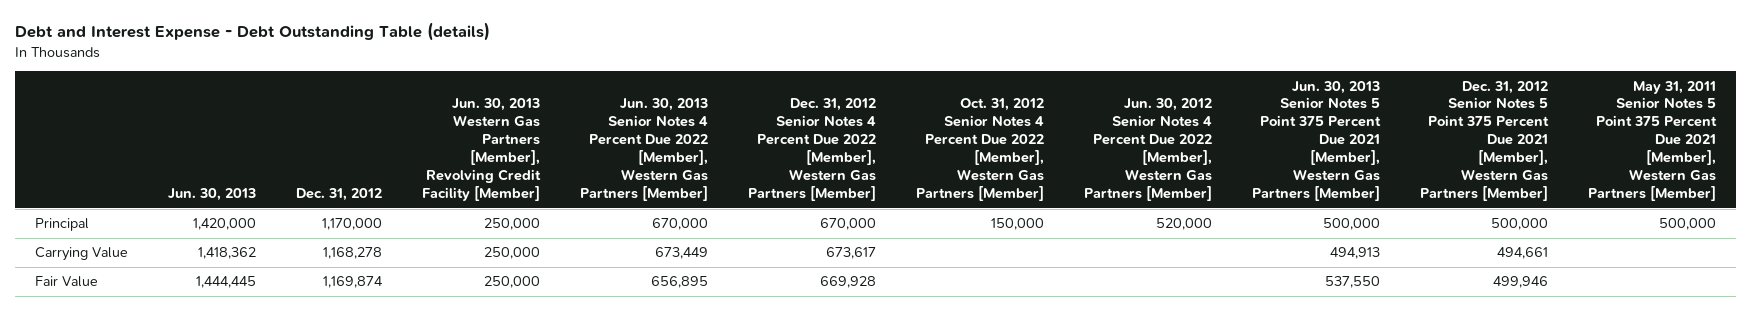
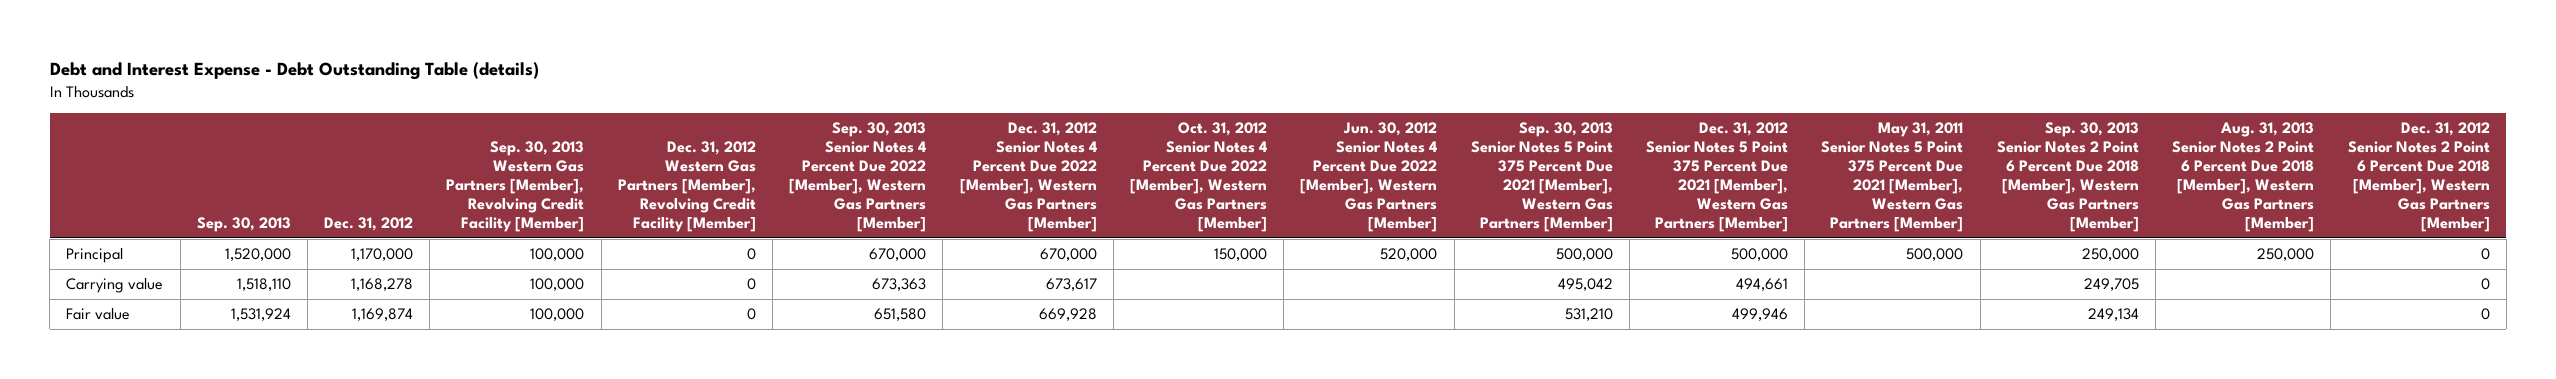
[167,188,256,202] Jun. 30, 2013 -> none
[422,98,542,202] Jun. 30, 2013 Western Gas Partners [Member], Revolving Credit Facility [Member] -> none
[580,98,709,202] Jun. 30, 2013 Senior Notes 4 Percent Due 2022 [Member], Western Gas Partners [Member] -> none
[1252,80,1382,202] Jun. 30, 2013 Senior Notes 5 Point 375 Percent Due 2021 [Member], Western Gas Partners [Member] -> none
none -> [196,217,291,233] Sep. 30, 2013
none -> [446,141,585,233] Sep. 30, 2013 Western Gas Partners [Member], Revolving Credit Facility [Member]
none -> [617,141,756,233] Dec. 31, 2012 Western Gas Partners [Member], Revolving Credit Facility [Member]
none -> [789,122,927,233] Sep. 30, 2013 Senior Notes 4 Percent Due 2022 [Member], Western Gas Partners [Member]
none -> [1470,122,1613,233] Sep. 30, 2013 Senior Notes 5 Point 375 Percent Due 2021 [Member], Western Gas Partners [Member]
none -> [1996,122,2139,233] Sep. 30, 2013 Senior Notes 2 Point 6 Percent Due 2018 [Member], Western Gas Partners [Member]
none -> [2172,122,2315,233] Aug. 31, 2013 Senior Notes 2 Point 6 Percent Due 2018 [Member], Western Gas Partners [Member]
none -> [2347,122,2490,233] Dec. 31, 2012 Senior Notes 2 Point 6 Percent Due 2018 [Member], Western Gas Partners [Member]
[34,247,128,262] Carrying Value -> [66,278,164,294] Carrying value
[34,276,98,288] Fair Value -> [66,308,131,321] Fair value

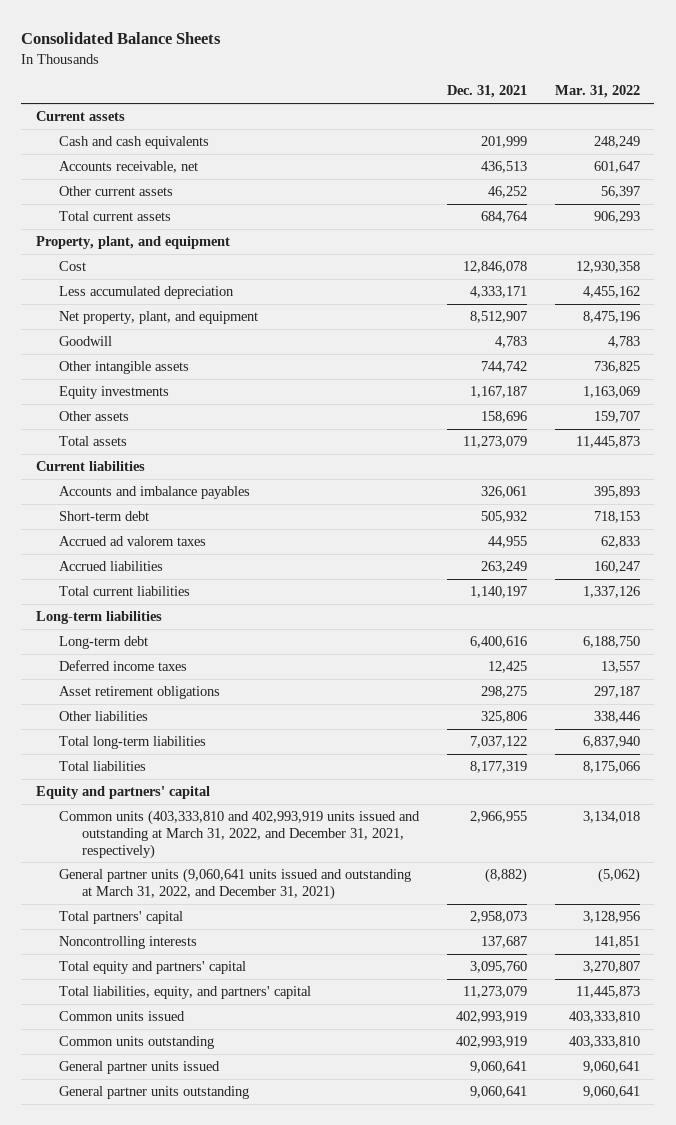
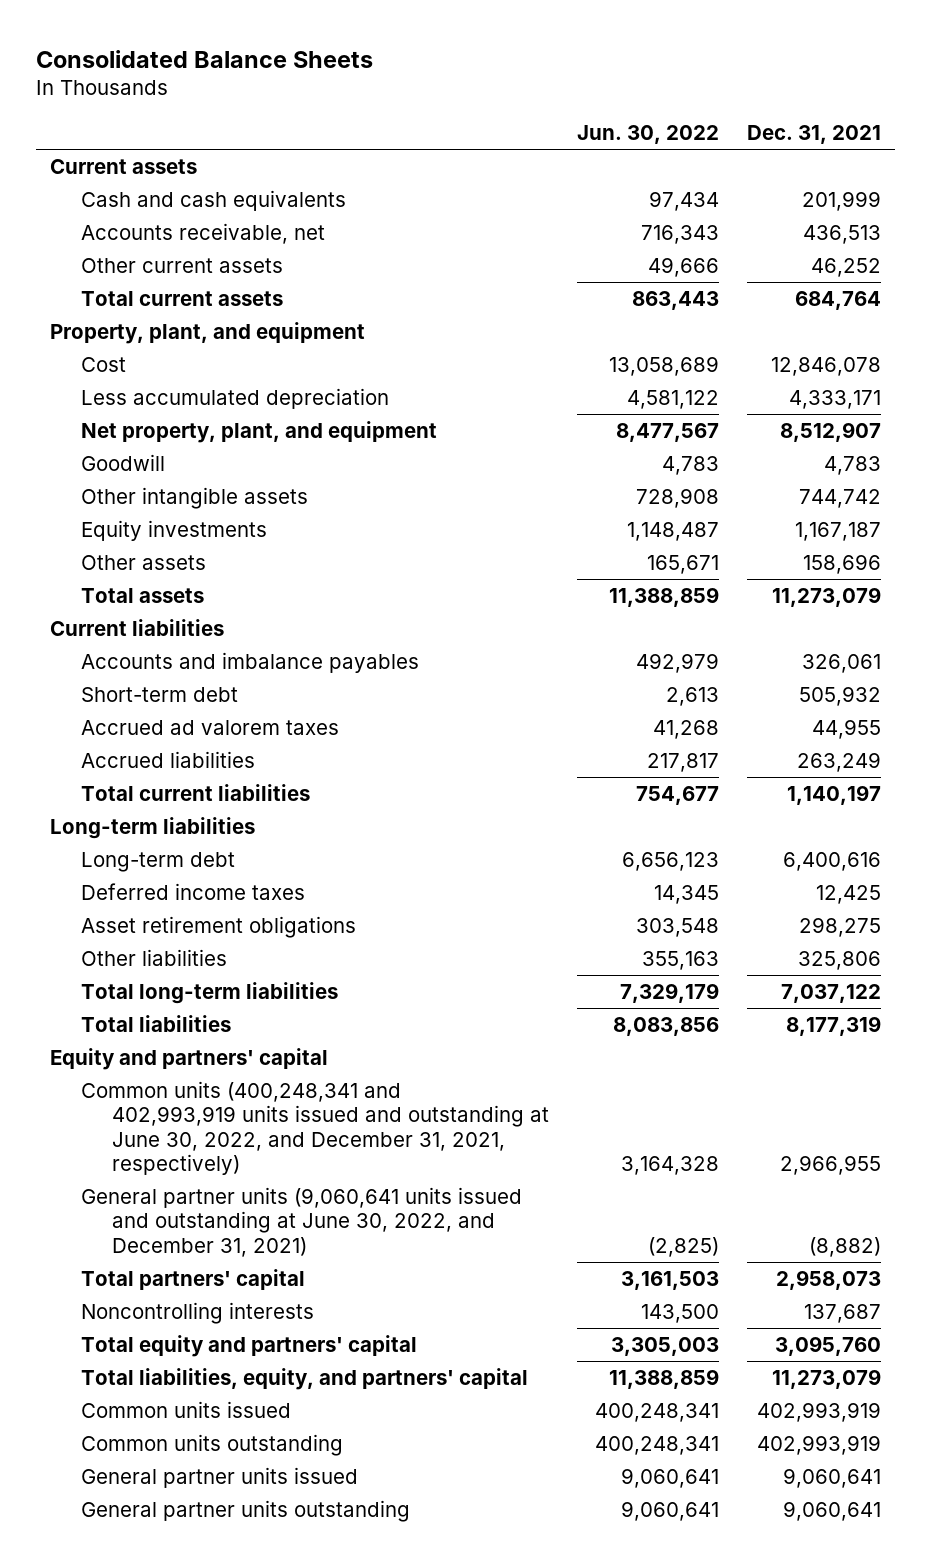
[555,85,641,99] Mar. 31, 2022 -> none
none -> [576,124,719,144] Jun. 30, 2022
[58,810,420,859] Common units (403,333,810 and 402,993,919 units issued and outstanding at March 31, 2022, and December 31, 2021, respectively) -> [81,1081,549,1176] Common units (400,248,341 and 402,993,919 units issued and outstanding at June 30, 2022, and December 31, 2021, respectively)
[58,868,411,900] General partner units (9,060,641 units issued and outstanding at March 31, 2022, and December 31, 2021) -> [81,1187,523,1257] General partner units (9,060,641 units issued and outstanding at June 30, 2022, and December 31, 2021)

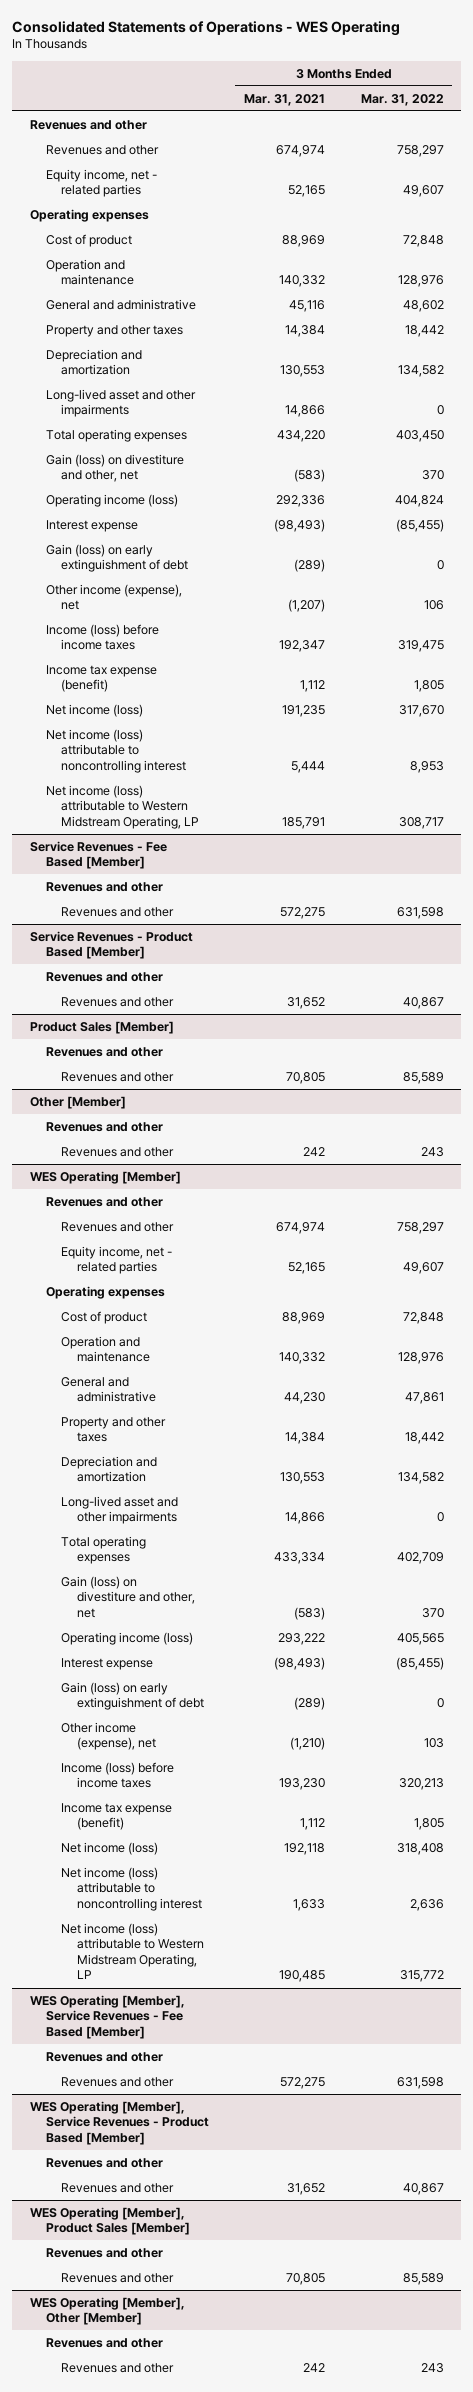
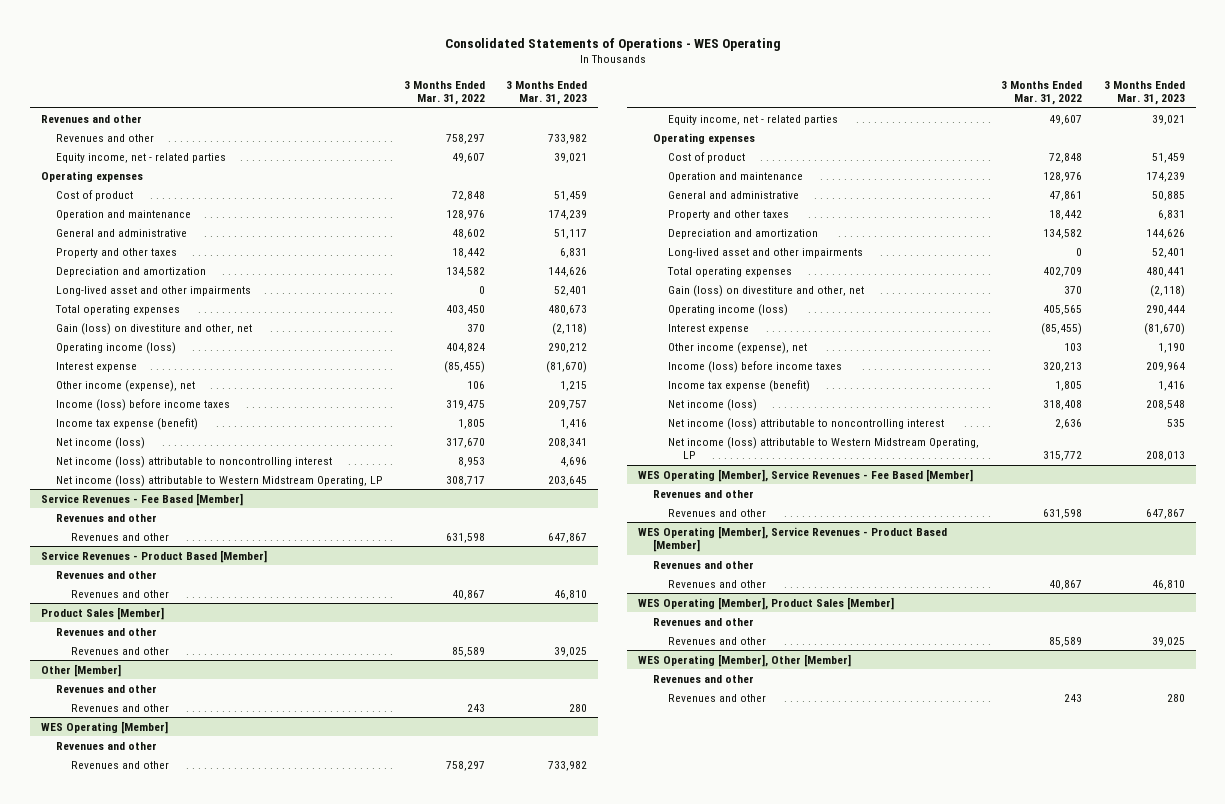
[244,93,326,106] Mar. 31, 2021 -> none
none -> [506,80,588,106] 3 Months Ended Mar. 31, 2023
[45,543,189,573] Gain (loss) on early extinguishment of debt -> none
[61,1681,205,1711] Gain (loss) on early extinguishment of debt -> none

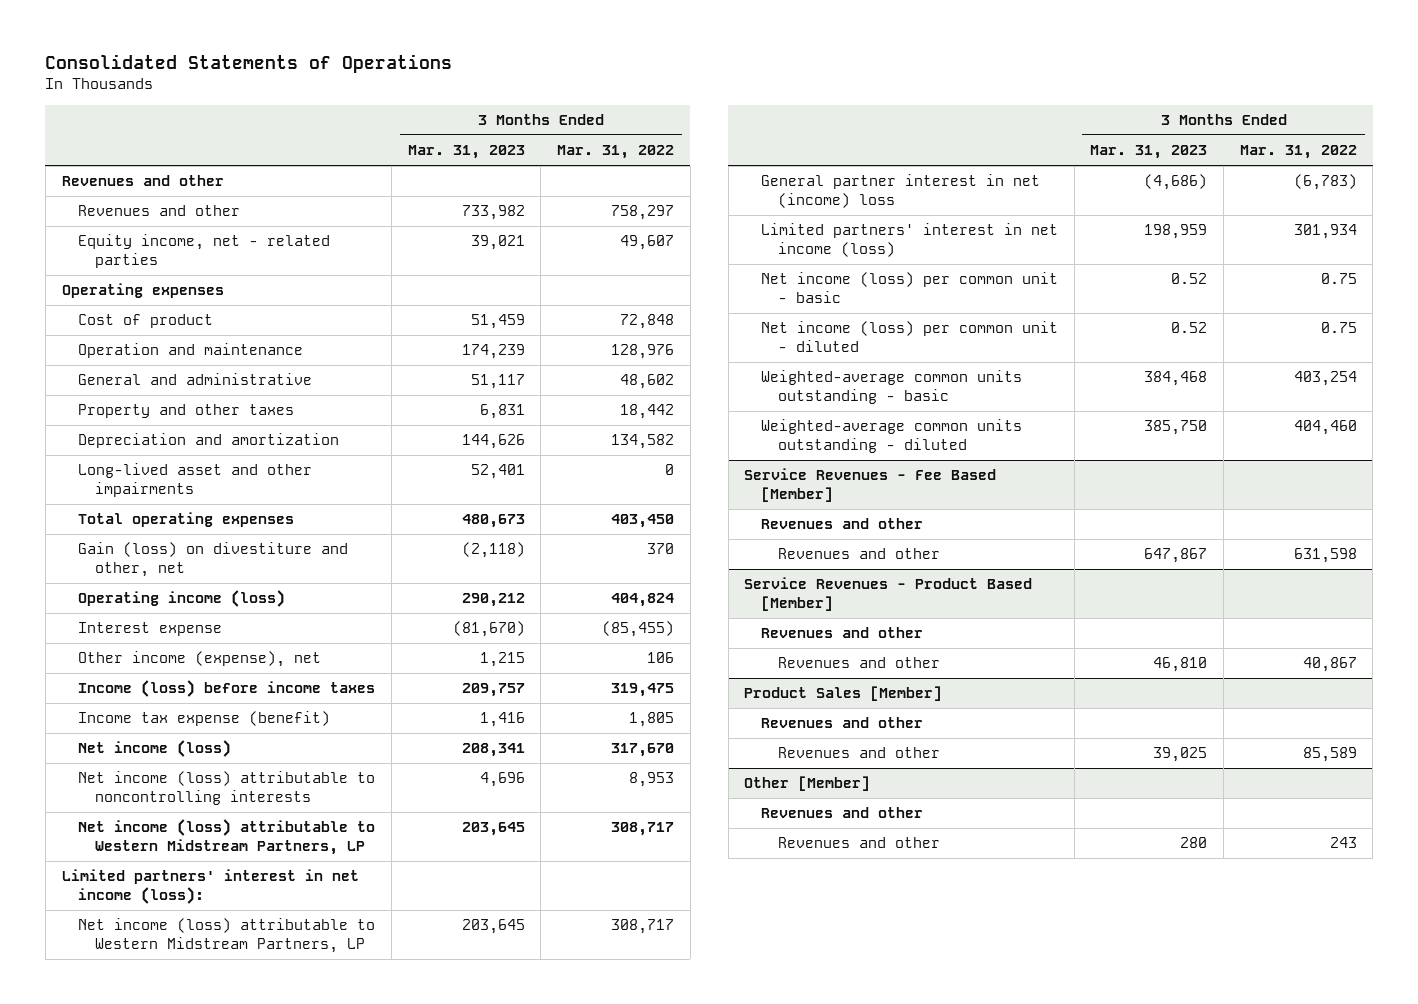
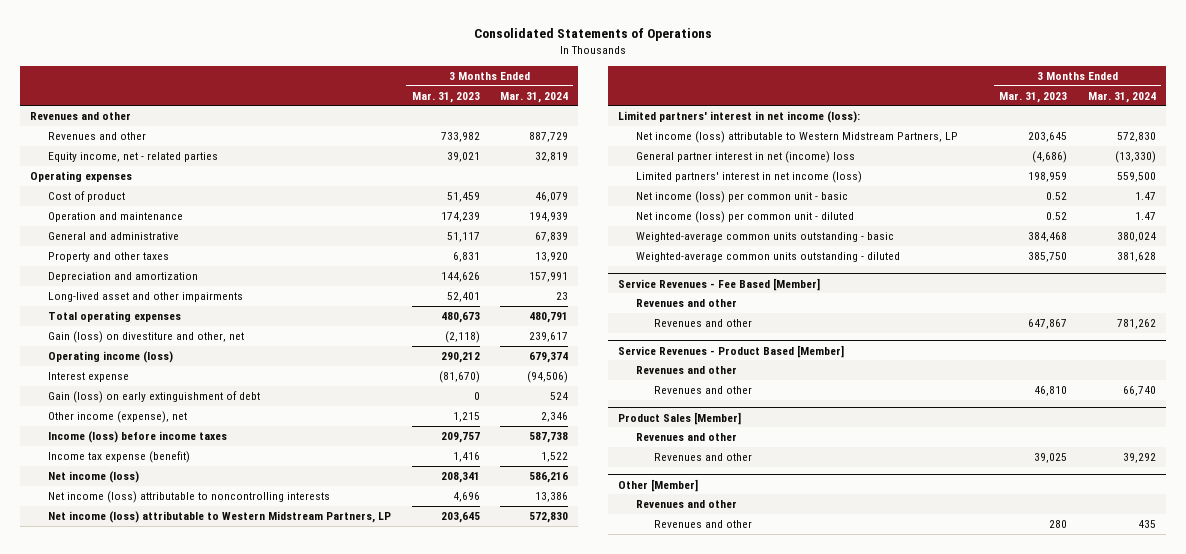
[557,145,675,160] Mar. 31, 2022 -> none
none -> [500,91,569,103] Mar. 31, 2024
none -> [47,391,260,404] Gain (loss) on early extinguishment of debt

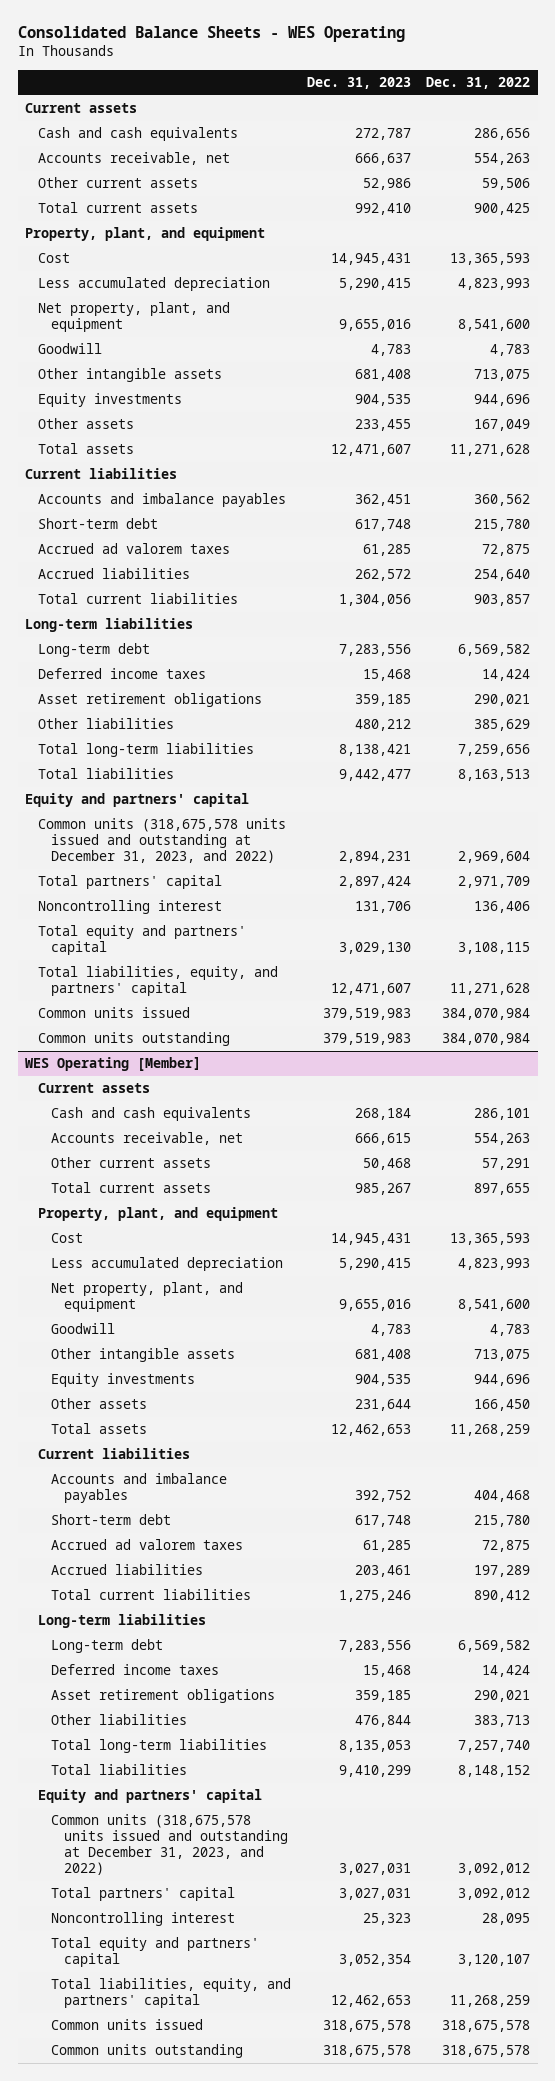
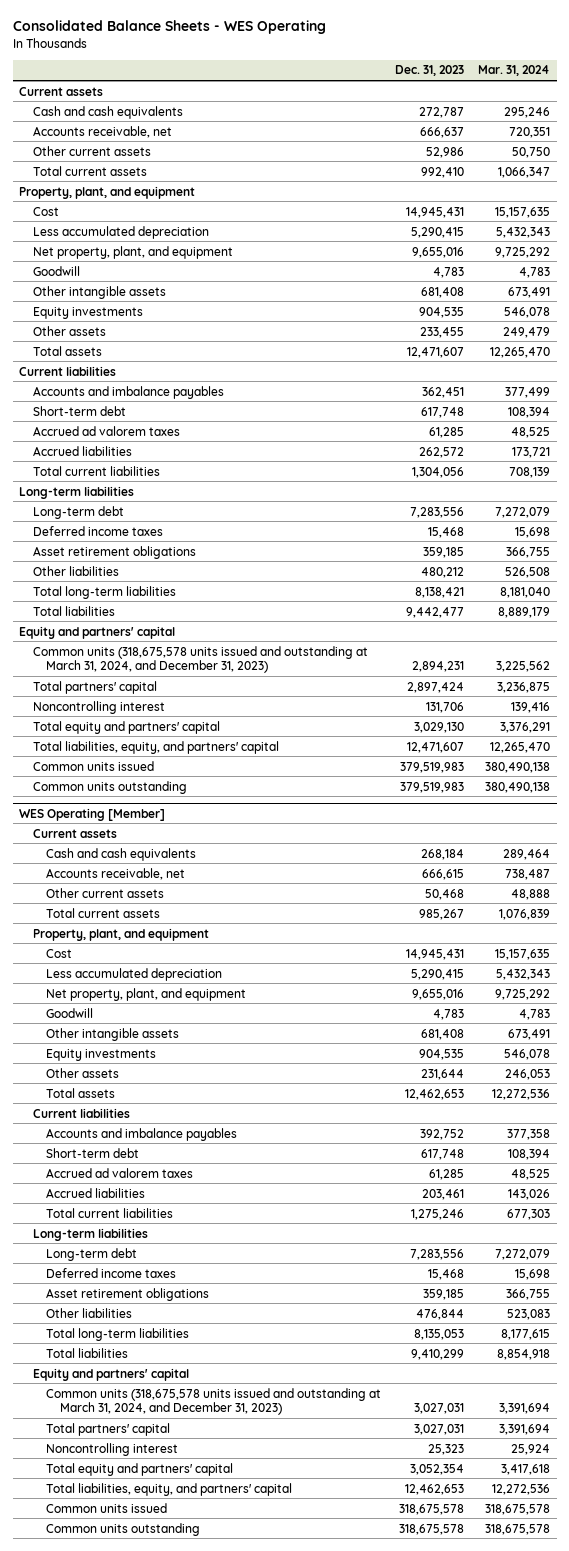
[425,77,530,90] Dec. 31, 2022 -> none
none -> [477,65,550,77] Mar. 31, 2024
[38,818,287,864] Common units (318,675,578 units issued and outstanding at December 31, 2023, and 2022) -> [32,645,368,673] Common units (318,675,578 units issued and outstanding at March 31, 2024, and December 31, 2023)
[51,1814,289,1876] Common units (318,675,578 units issued and outstanding at December 31, 2023, and 2022) -> [46,1387,382,1415] Common units (318,675,578 units issued and outstanding at March 31, 2024, and December 31, 2023)

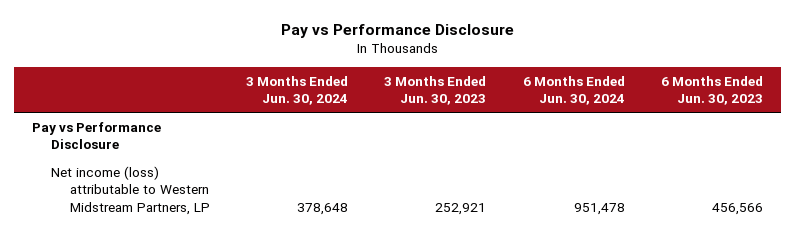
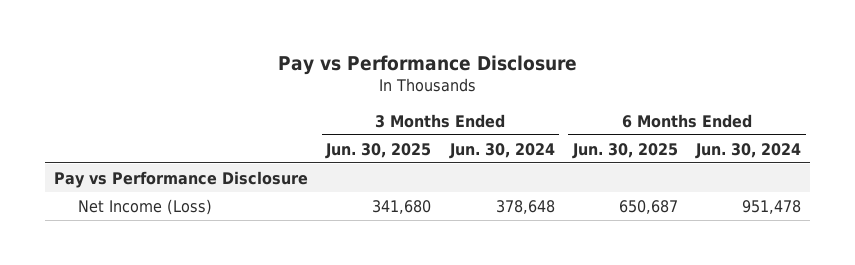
[384,75,487,105] 3 Months Ended Jun. 30, 2023 -> none
[661,75,764,105] 6 Months Ended Jun. 30, 2023 -> none
none -> [325,142,432,159] Jun. 30, 2025
none -> [571,142,678,159] Jun. 30, 2025
[50,165,210,215] Net income (loss) attributable to Western Midstream Partners, LP -> [78,198,213,215] Net Income (Loss)

